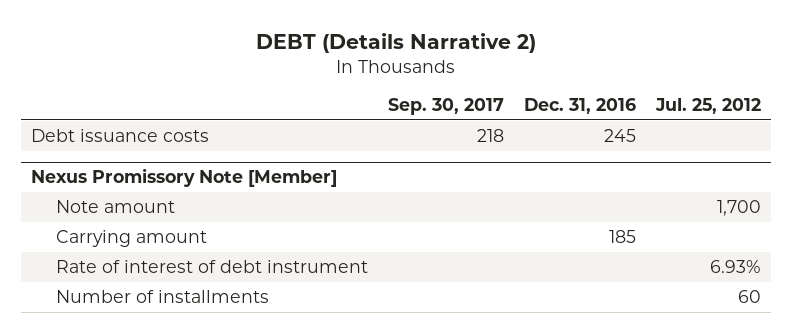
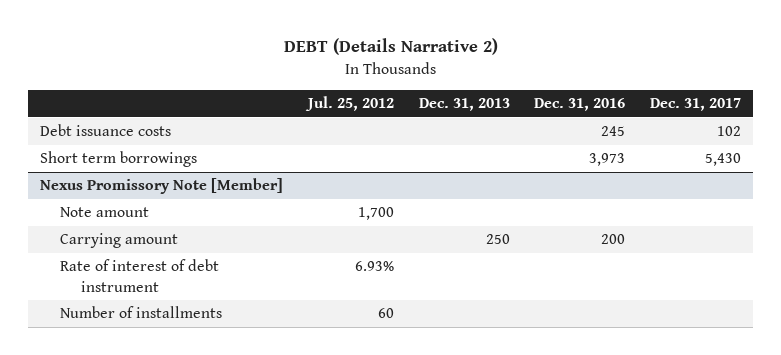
[387,98,504,116] Sep. 30, 2017 -> none
none -> [418,98,510,112] Dec. 31, 2013
none -> [649,98,741,112] Dec. 31, 2017
none -> [40,151,198,168] Short term borrowings
[608,230,636,244] 185 -> [601,234,626,245] 200

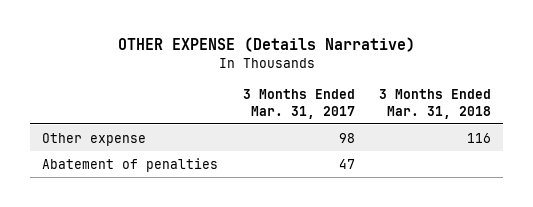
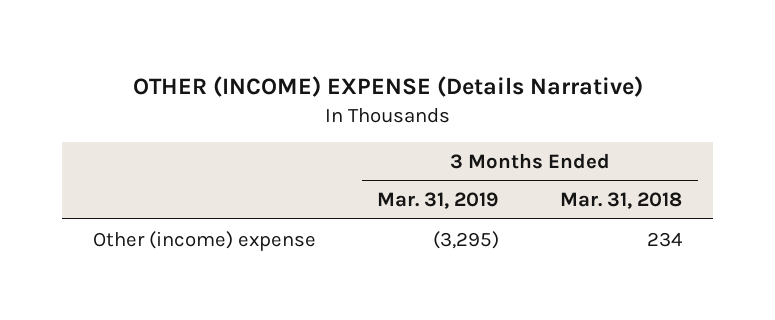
[117,37,415,53] OTHER EXPENSE (Details Narrative) -> [132,75,643,97] OTHER (INCOME) EXPENSE (Details Narrative)
[242,88,355,119] 3 Months Ended Mar. 31, 2017 -> none
none -> [377,192,500,210] Mar. 31, 2019
[42,157,219,172] Abatement of penalties -> none
[42,132,147,146] Other expense -> [92,230,316,251] Other (income) expense
[467,132,492,143] 116 -> [647,231,683,247] 234

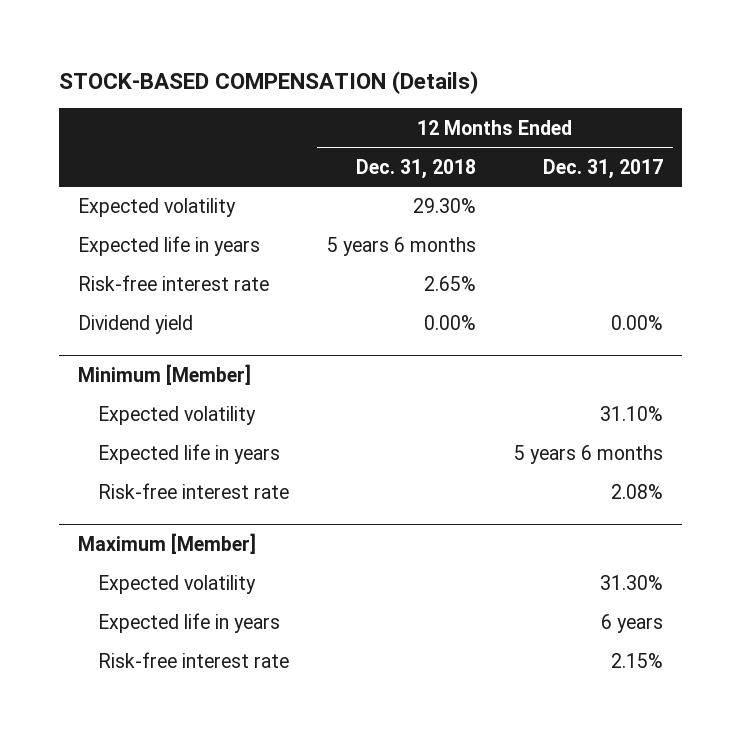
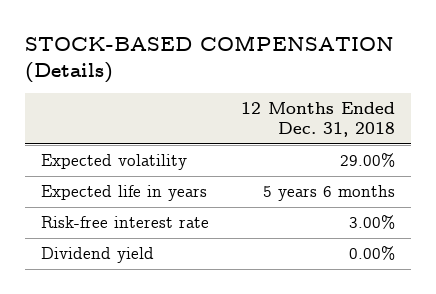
[542,158,663,179] Dec. 31, 2017 -> none
[412,198,476,214] 29.30% -> [339,153,395,168] 29.00%
[423,276,476,292] 2.65% -> [348,215,395,230] 3.00%
[77,363,251,385] Minimum [Member] -> none
[97,406,256,426] Expected volatility -> none
[97,444,280,465] Expected life in years -> none
[97,483,289,500] Risk-free interest rate -> none
[77,532,256,554] Maximum [Member] -> none
[97,575,256,595] Expected volatility -> none
[97,613,280,634] Expected life in years -> none
[97,652,289,669] Risk-free interest rate -> none

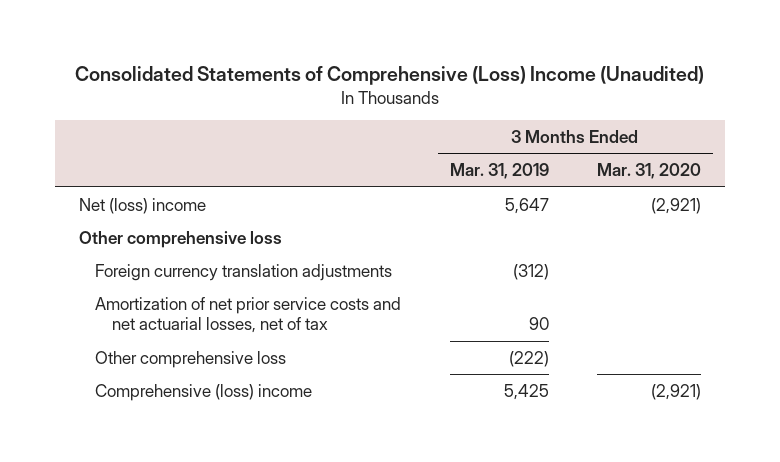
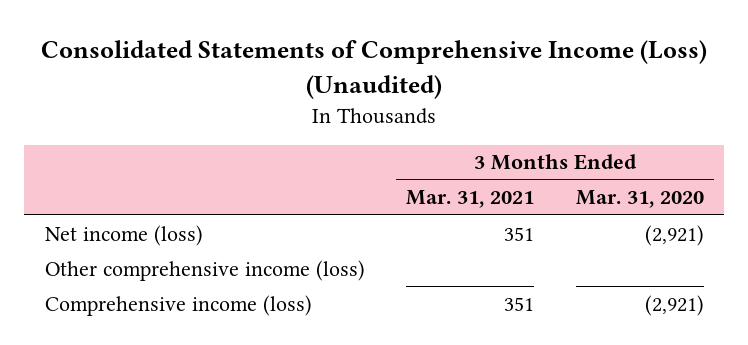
[75,65,705,85] Consolidated Statements of Comprehensive (Loss) Income (Unaudited) -> [41,40,708,99] Consolidated Statements of Comprehensive Income (Loss) (Unaudited)
[449,163,549,180] Mar. 31, 2019 -> none
none -> [406,190,535,209] Mar. 31, 2021
[78,230,282,248] Other comprehensive loss -> none
[95,263,393,281] Foreign currency translation adjustments -> none
[95,296,402,334] Amortization of net prior service costs and net actuarial losses, net of tax -> none
[78,197,206,214] Net (loss) income -> [44,224,203,246] Net income (loss)
[95,350,287,368] Other comprehensive loss -> [44,259,365,281] Other comprehensive income (loss)
[95,383,313,401] Comprehensive (loss) income -> [44,294,312,316] Comprehensive income (loss)

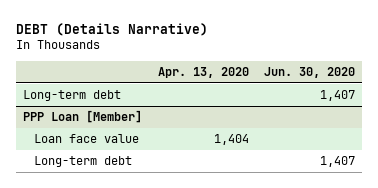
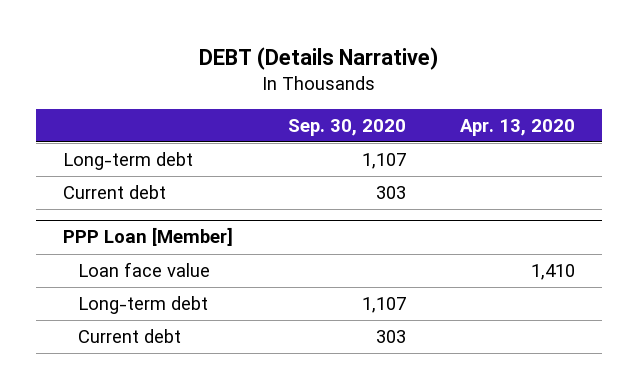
[263,67,355,79] Jun. 30, 2020 -> none
none -> [287,118,406,136] Sep. 30, 2020
none -> [63,185,167,200] Current debt
[213,134,249,146] 1,404 -> [531,264,576,281] 1,410
none -> [77,329,181,344] Current debt

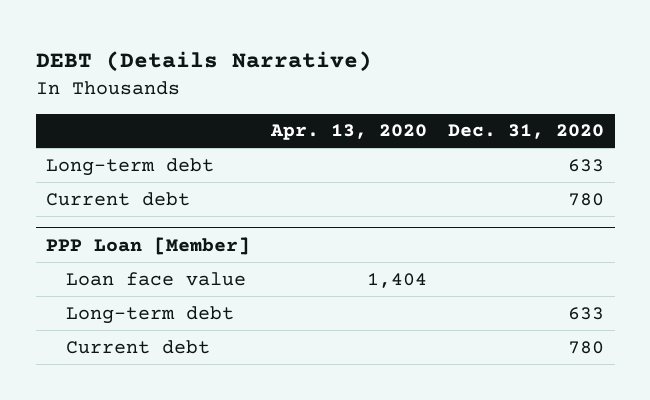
[287,118,406,136] Sep. 30, 2020 -> none
none -> [448,124,605,140] Dec. 31, 2020
[531,264,576,281] 1,410 -> [367,272,428,288] 1,404

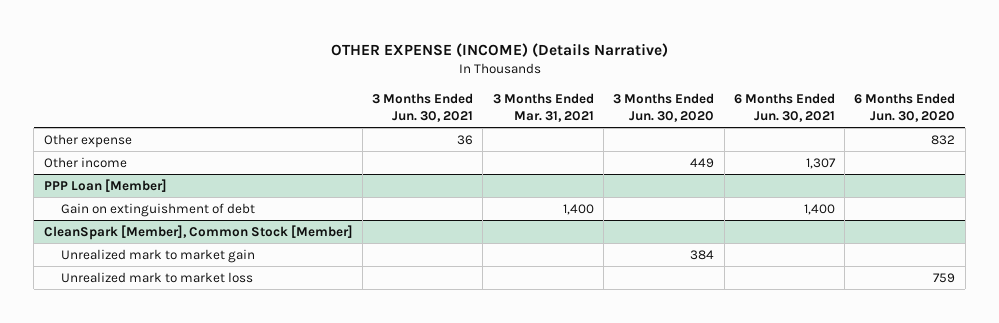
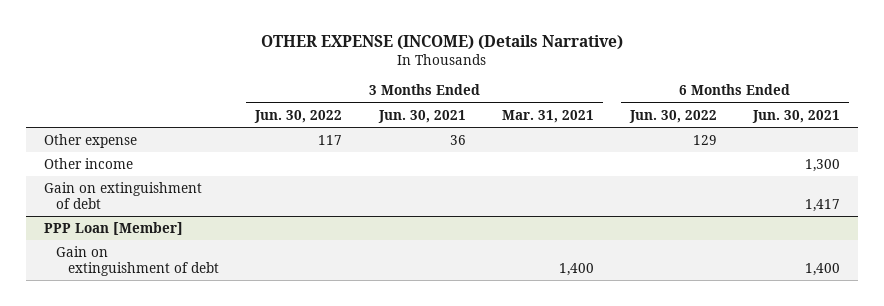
[613,93,715,122] 3 Months Ended Jun. 30, 2020 -> none
[854,93,956,122] 6 Months Ended Jun. 30, 2020 -> none
none -> [254,109,343,123] Jun. 30, 2022
none -> [628,109,717,123] Jun. 30, 2022
[805,158,836,170] 1,307 -> [804,159,840,173] 1,300
none -> [44,182,203,209] Gain on extinguishment of debt
[43,225,353,241] CleanSpark [Member], Common Stock [Member] -> none
[60,249,255,264] Unrealized mark to market gain -> none
[60,272,253,284] Unrealized mark to market loss -> none

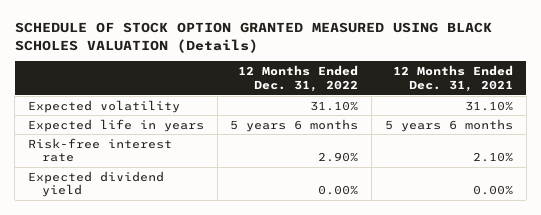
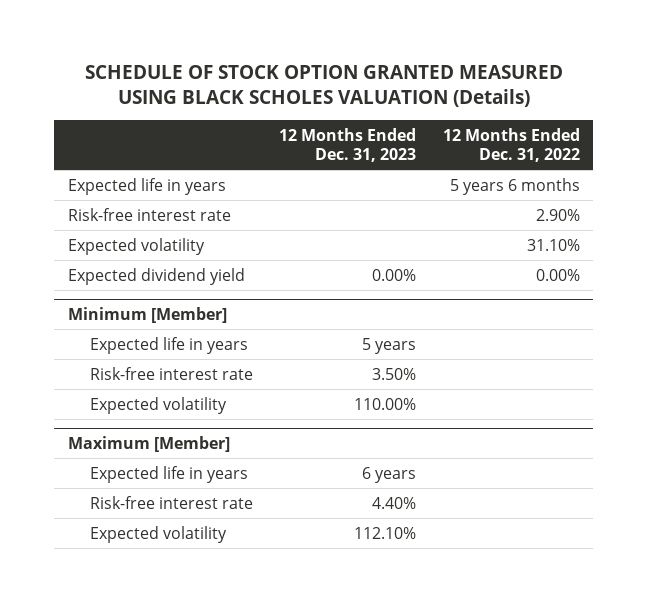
[392,65,513,92] 12 Months Ended Dec. 31, 2021 -> none
none -> [279,127,417,162] 12 Months Ended Dec. 31, 2023
[27,99,180,113] Expected volatility -> [67,237,205,255] Expected volatility
none -> [67,307,227,324] Minimum [Member]
none -> [89,336,248,354] Expected life in years
none -> [89,366,253,380] Risk-free interest rate
none -> [89,396,227,414] Expected volatility
none -> [67,436,230,453] Maximum [Member]
none -> [89,465,248,483] Expected life in years
none -> [89,495,253,509] Risk-free interest rate
none -> [89,525,227,543] Expected volatility

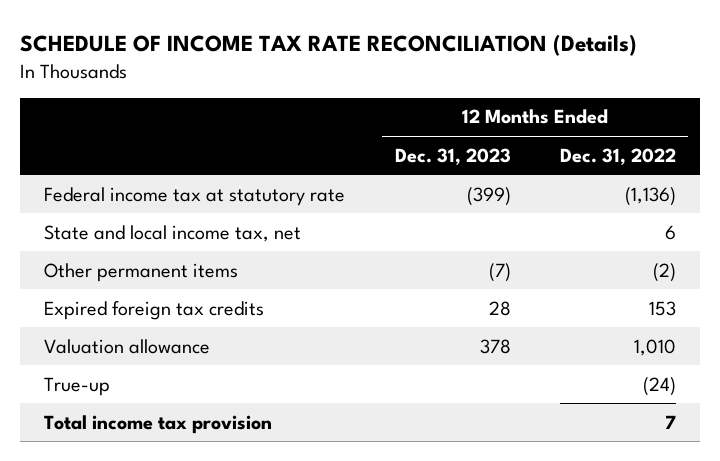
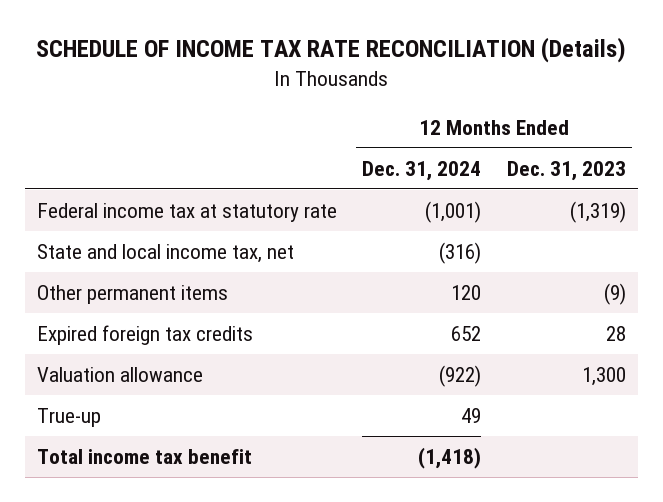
[559,147,676,165] Dec. 31, 2022 -> none
none -> [362,160,482,181] Dec. 31, 2024
[466,186,511,206] (399) -> [569,200,626,223] (1,319)
[488,262,511,282] (7) -> [603,282,626,305] (9)
[479,338,511,354] 378 -> [581,366,626,386] 1,300
[44,414,273,434] Total income tax provision -> [37,448,253,464] Total income tax benefit

